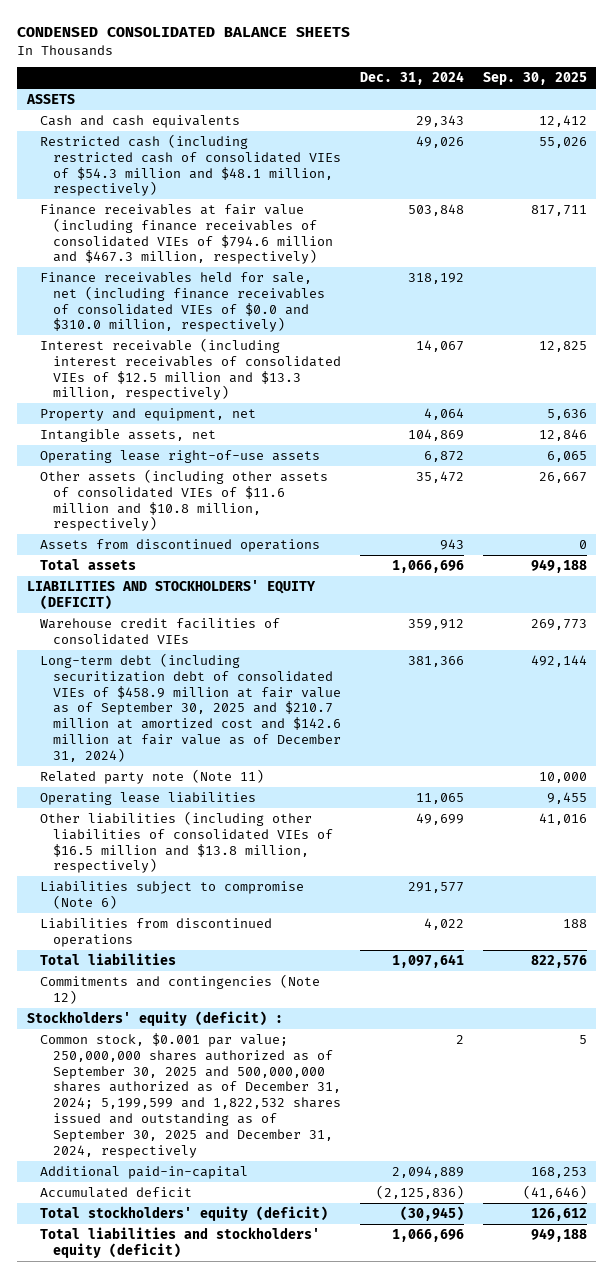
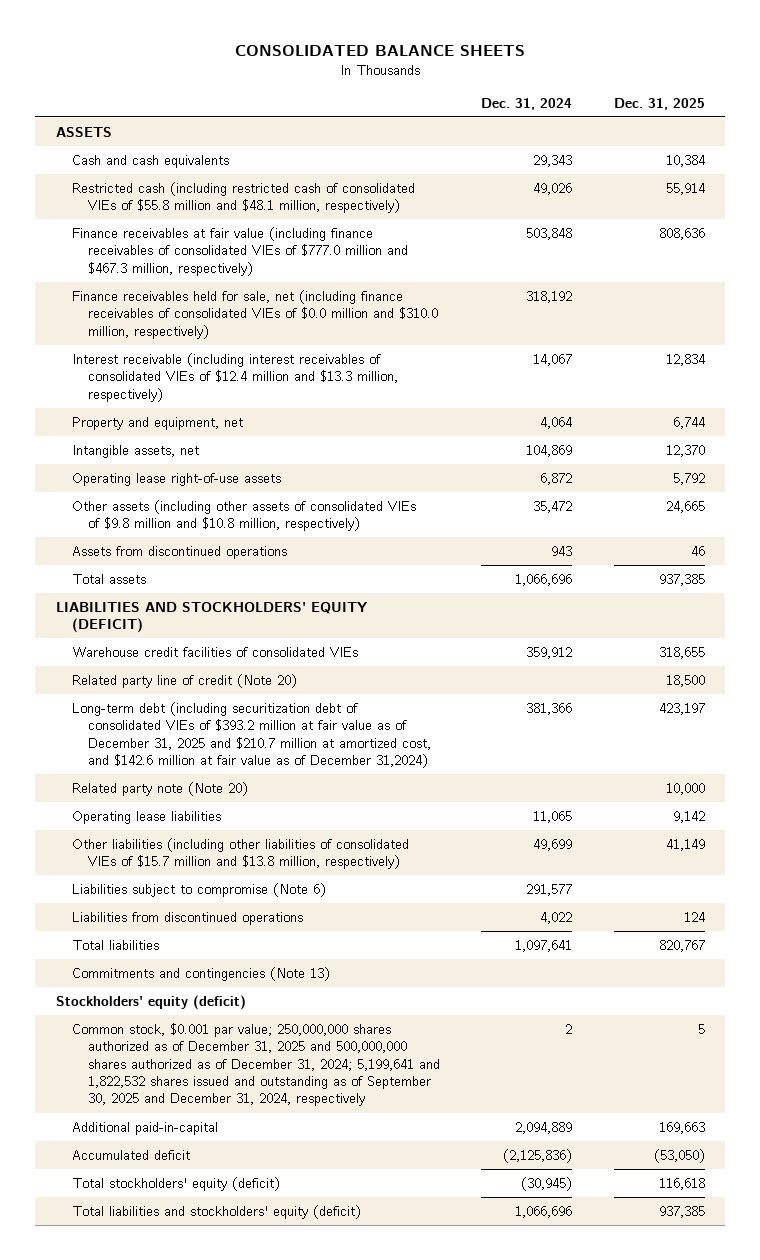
[17,27,351,38] CONDENSED CONSOLIDATED BALANCE SHEETS -> [235,45,526,57] CONSOLIDATED BALANCE SHEETS
[482,72,587,86] Sep. 30, 2025 -> none
none -> [613,97,705,110] Dec. 31, 2025
[39,133,341,197] Restricted cash (including restricted cash of consolidated VIEs of $54.3 million and $48.1 million, respectively) -> [71,181,415,214] Restricted cash (including restricted cash of consolidated VIEs of $55.8 million and $48.1 million, respectively)
[39,203,333,265] Finance receivables at fair value (including finance receivables of consolidated VIEs of $794.6 million and $467.3 million, respectively) -> [71,226,408,276] Finance receivables at fair value (including finance receivables of consolidated VIEs of $777.0 million and $467.3 million, respectively)
[39,271,325,333] Finance receivables held for sale, net (including finance receivables of consolidated VIEs of $0.0 and $310.0 million, respectively) -> [71,289,438,339] Finance receivables held for sale, net (including finance receivables of consolidated VIEs of $0.0 million and $310.0 million, respectively)
[39,337,341,401] Interest receivable (including interest receivables of consolidated VIEs of $12.5 million and $13.3 million, respectively) -> [71,352,398,402] Interest receivable (including interest receivables of consolidated VIEs of $12.4 million and $13.3 million, respectively)
[39,468,328,532] Other assets (including other assets of consolidated VIEs of $11.6 million and $10.8 million, respectively) -> [71,499,416,532] Other assets (including other assets of consolidated VIEs of $9.8 million and $10.8 million, respectively)
none -> [71,673,297,688] Related party line of credit (Note 20)
[39,652,341,762] Long-term debt (including securitization debt of consolidated VIEs of $458.9 million at fair value as of September 30, 2025 and $210.7 million at amortized cost and $142.6 million at fair value as of December 31, 2024) -> [71,701,431,768] Long-term debt (including securitization debt of consolidated VIEs of $393.2 million at fair value as of December 31, 2025 and $210.7 million at amortized cost, and $142.6 million at fair value as of December 31,2024)
[39,768,264,784] Related party note (Note 11) -> [71,781,248,796] Related party note (Note 20)
[39,810,333,874] Other liabilities (including other liabilities of consolidated VIEs of $16.5 million and $13.8 million, respectively) -> [71,837,409,870] Other liabilities (including other liabilities of consolidated VIEs of $15.7 million and $13.8 million, respectively)
[39,973,320,1004] Commitments and contingencies (Note 12) -> [71,966,330,981] Commitments and contingencies (Note 13)
[26,1010,283,1026] Stockholders' equity (deficit) : -> [55,994,246,1010] Stockholders' equity (deficit)
[39,1032,341,1158] Common stock, $0.001 par value; 250,000,000 shares authorized as of September 30, 2025 and 500,000,000 shares authorized as of December 31, 2024; 5,199,599 and 1,822,532 shares issued and outstanding as of September 30, 2025 and December 31, 2024, respectively -> [71,1022,440,1107] Common stock, $0.001 par value; 250,000,000 shares authorized as of December 31, 2025 and 500,000,000 shares authorized as of December 31, 2024; 5,199,641 and 1,822,532 shares issued and outstanding as of September 30, 2025 and December 31, 2024, respectively

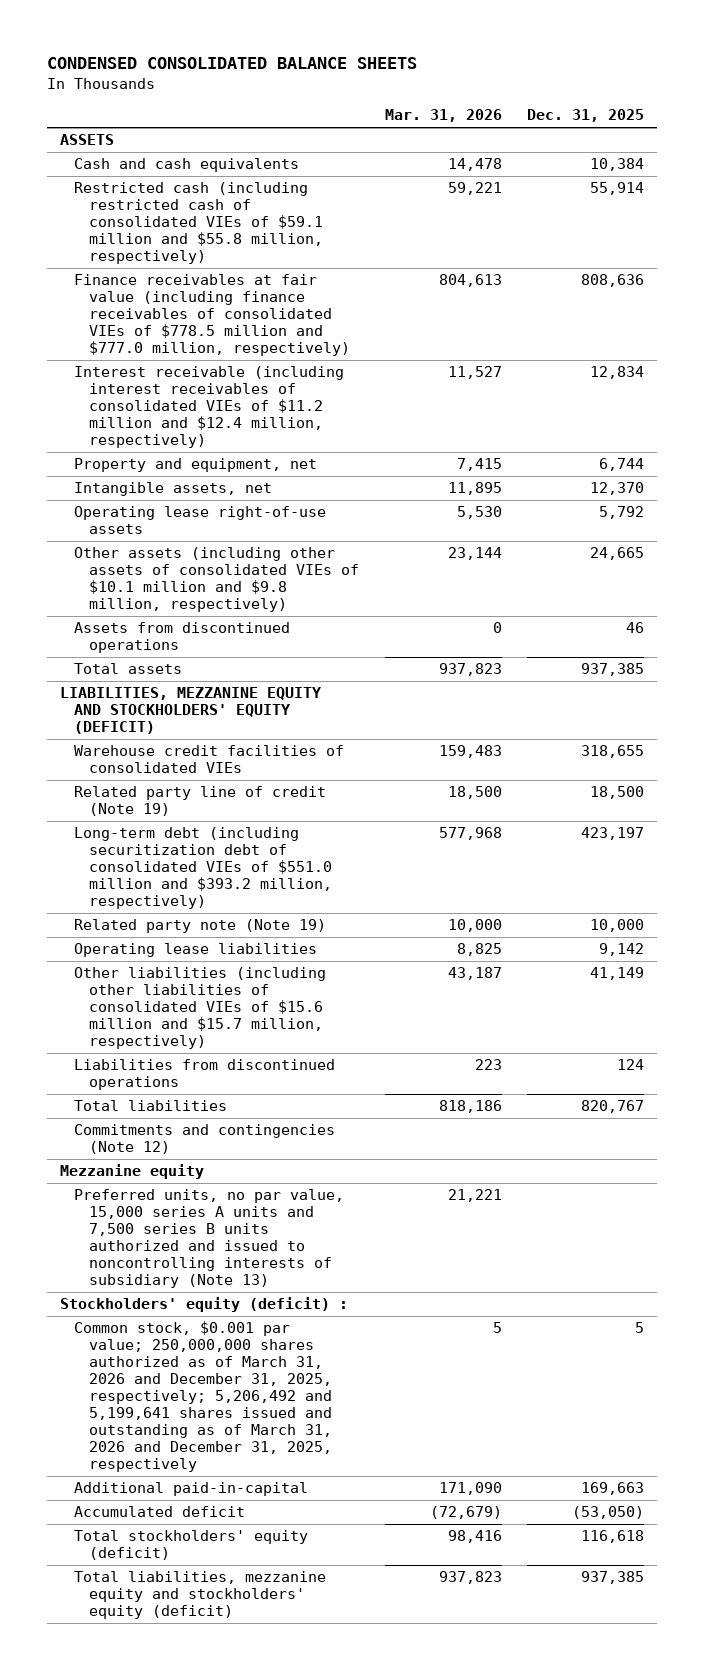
[235,45,526,57] CONSOLIDATED BALANCE SHEETS -> [47,57,418,70] CONDENSED CONSOLIDATED BALANCE SHEETS
[481,97,573,110] Dec. 31, 2024 -> none
none -> [384,109,502,123] Mar. 31, 2026
[71,289,438,339] Finance receivables held for sale, net (including finance receivables of consolidated VIEs of $0.0 million and $310.0 million, respectively) -> none
[71,181,415,214] Restricted cash (including restricted cash of consolidated VIEs of $55.8 million and $48.1 million, respectively) -> [74,182,323,265] Restricted cash (including restricted cash of consolidated VIEs of $59.1 million and $55.8 million, respectively)
[71,226,408,276] Finance receivables at fair value (including finance receivables of consolidated VIEs of $777.0 million and $467.3 million, respectively) -> [74,274,350,357] Finance receivables at fair value (including finance receivables of consolidated VIEs of $778.5 million and $777.0 million, respectively)
[71,352,398,402] Interest receivable (including interest receivables of consolidated VIEs of $12.4 million and $13.3 million, respectively) -> [74,366,345,449] Interest receivable (including interest receivables of consolidated VIEs of $11.2 million and $12.4 million, respectively)
[71,499,416,532] Other assets (including other assets of consolidated VIEs of $9.8 million and $10.8 million, respectively) -> [74,547,359,613] Other assets (including other assets of consolidated VIEs of $10.1 million and $9.8 million, respectively)
[55,601,368,634] LIABILITIES AND STOCKHOLDERS' EQUITY (DEFICIT) -> [59,687,321,735] LIABILITIES, MEZZANINE EQUITY AND STOCKHOLDERS' EQUITY (DEFICIT)
[71,673,297,688] Related party line of credit (Note 20) -> [74,786,327,817] Related party line of credit (Note 19)
[71,701,431,768] Long-term debt (including securitization debt of consolidated VIEs of $393.2 million at fair value as of December 31, 2025 and $210.7 million at amortized cost, and $142.6 million at fair value as of December 31,2024) -> [74,827,332,910] Long-term debt (including securitization debt of consolidated VIEs of $551.0 million and $393.2 million, respectively)
[71,781,248,796] Related party note (Note 20) -> [74,919,327,934] Related party note (Note 19)
[71,882,326,897] Liabilities subject to compromise (Note 6) -> none
[71,837,409,870] Other liabilities (including other liabilities of consolidated VIEs of $15.7 million and $13.8 million, respectively) -> [74,967,327,1050] Other liabilities (including other liabilities of consolidated VIEs of $15.6 million and $15.7 million, respectively)
[71,966,330,981] Commitments and contingencies (Note 13) -> [74,1124,336,1155] Commitments and contingencies (Note 12)
none -> [59,1164,204,1180] Mezzanine equity
none -> [74,1189,345,1289] Preferred units, no par value, 15,000 series A units and 7,500 series B units authorized and issued to noncontrolling interests of subsidiary (Note 13)
[55,994,246,1010] Stockholders' equity (deficit) -> [59,1297,348,1313] Stockholders' equity (deficit) :
[71,1022,440,1107] Common stock, $0.001 par value; 250,000,000 shares authorized as of December 31, 2025 and 500,000,000 shares authorized as of December 31, 2024; 5,199,641 and 1,822,532 shares issued and outstanding as of September 30, 2025 and December 31, 2024, respectively -> [74,1321,332,1473] Common stock, $0.001 par value; 250,000,000 shares authorized as of March 31, 2026 and December 31, 2025, respectively; 5,206,492 and 5,199,641 shares issued and outstanding as of March 31, 2026 and December 31, 2025, respectively
[71,1204,361,1219] Total liabilities and stockholders' equity (deficit) -> [74,1571,327,1620] Total liabilities, mezzanine equity and stockholders' equity (deficit)

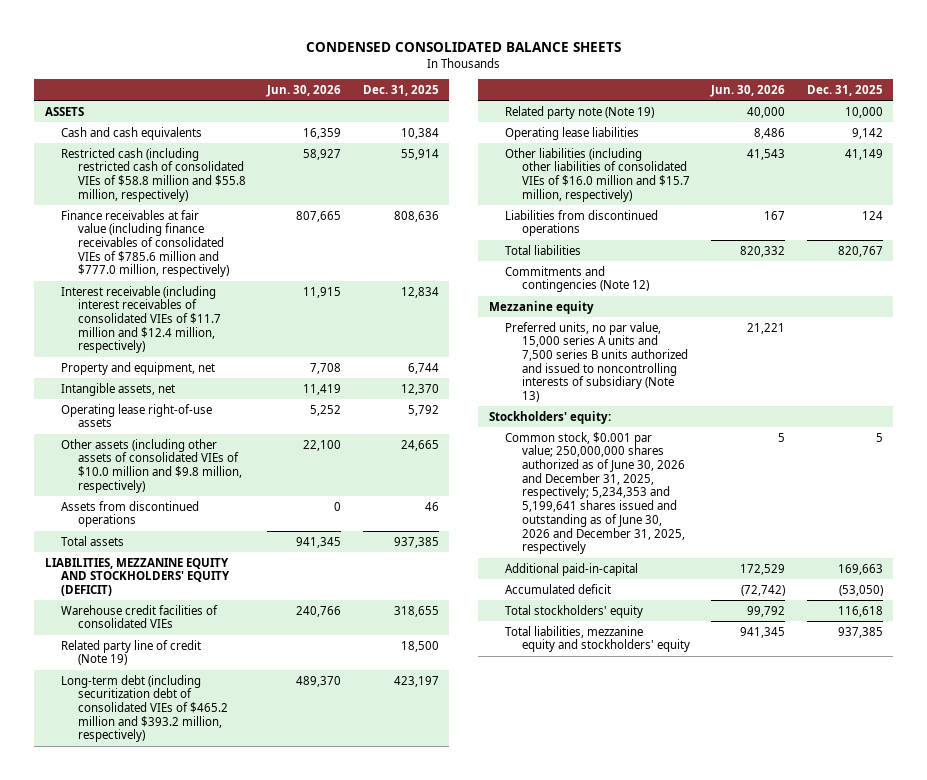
[384,109,502,123] Mar. 31, 2026 -> none
none -> [266,84,342,97] Jun. 30, 2026
[74,182,323,265] Restricted cash (including restricted cash of consolidated VIEs of $59.1 million and $55.8 million, respectively) -> [61,147,246,202] Restricted cash (including restricted cash of consolidated VIEs of $58.8 million and $55.8 million, respectively)
[74,274,350,357] Finance receivables at fair value (including finance receivables of consolidated VIEs of $778.5 million and $777.0 million, respectively) -> [61,209,229,278] Finance receivables at fair value (including finance receivables of consolidated VIEs of $785.6 million and $777.0 million, respectively)
[74,366,345,449] Interest receivable (including interest receivables of consolidated VIEs of $11.2 million and $12.4 million, respectively) -> [61,285,221,354] Interest receivable (including interest receivables of consolidated VIEs of $11.7 million and $12.4 million, respectively)
[74,547,359,613] Other assets (including other assets of consolidated VIEs of $10.1 million and $9.8 million, respectively) -> [61,438,242,493] Other assets (including other assets of consolidated VIEs of $10.0 million and $9.8 million, respectively)
[74,827,332,910] Long-term debt (including securitization debt of consolidated VIEs of $551.0 million and $393.2 million, respectively) -> [61,674,228,743] Long-term debt (including securitization debt of consolidated VIEs of $465.2 million and $393.2 million, respectively)
[74,967,327,1050] Other liabilities (including other liabilities of consolidated VIEs of $15.6 million and $15.7 million, respectively) -> [505,147,690,202] Other liabilities (including other liabilities of consolidated VIEs of $16.0 million and $15.7 million, respectively)
[59,1297,348,1313] Stockholders' equity (deficit) : -> [488,410,611,424] Stockholders' equity:
[74,1321,332,1473] Common stock, $0.001 par value; 250,000,000 shares authorized as of March 31, 2026 and December 31, 2025, respectively; 5,206,492 and 5,199,641 shares issued and outstanding as of March 31, 2026 and December 31, 2025, respectively -> [505,431,685,555] Common stock, $0.001 par value; 250,000,000 shares authorized as of June 30, 2026 and December 31, 2025, respectively; 5,234,353 and 5,199,641 shares issued and outstanding as of June 30, 2026 and December 31, 2025, respectively
[74,1530,309,1561] Total stockholders' equity (deficit) -> [505,604,644,618] Total stockholders' equity
[74,1571,327,1620] Total liabilities, mezzanine equity and stockholders' equity (deficit) -> [505,625,690,653] Total liabilities, mezzanine equity and stockholders' equity

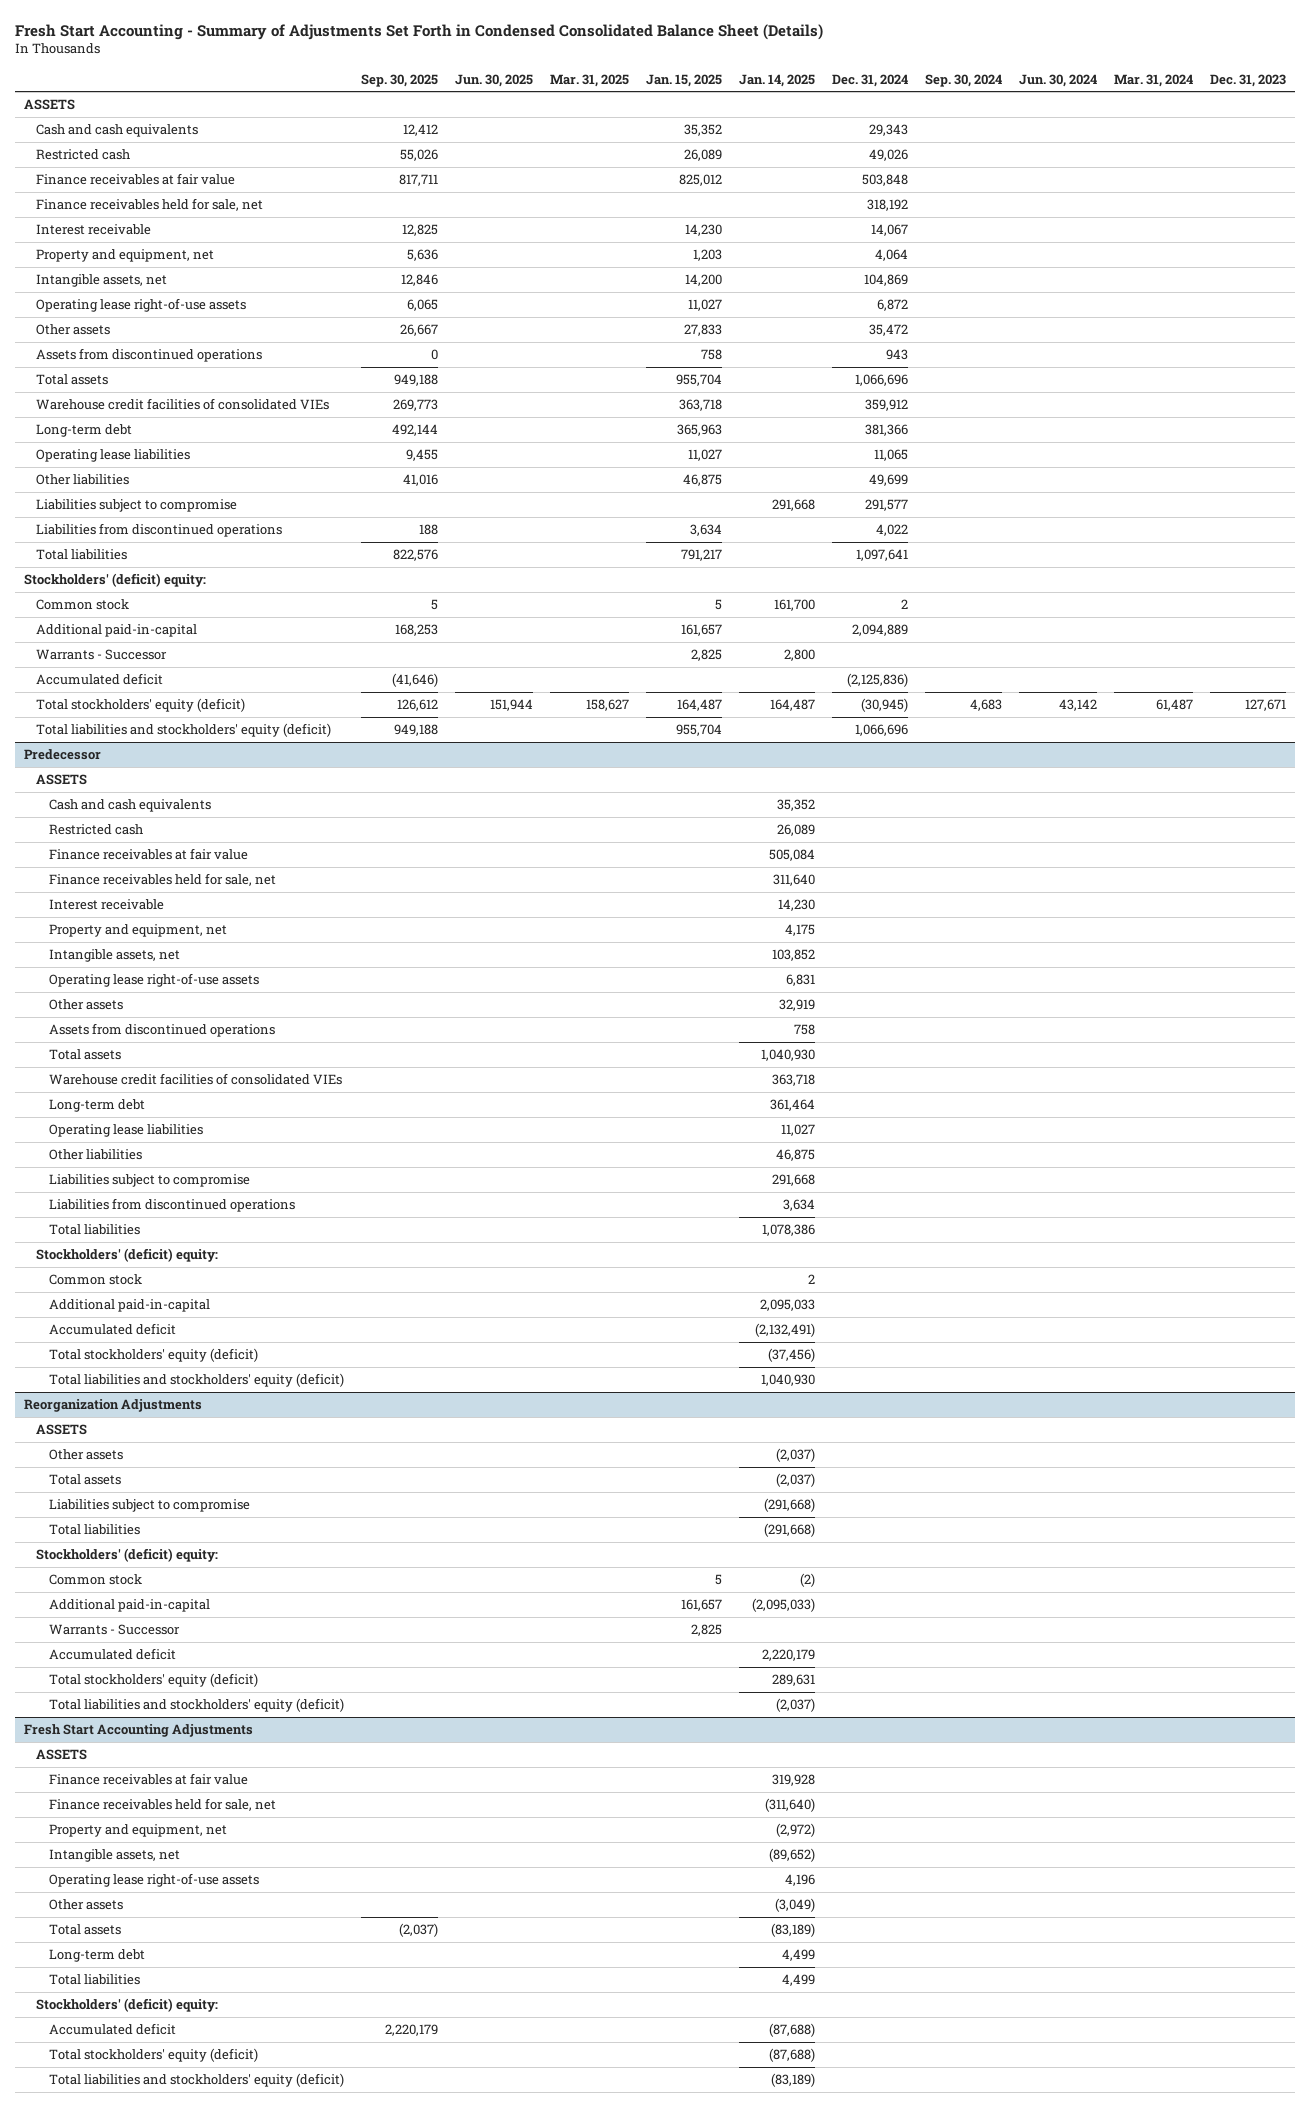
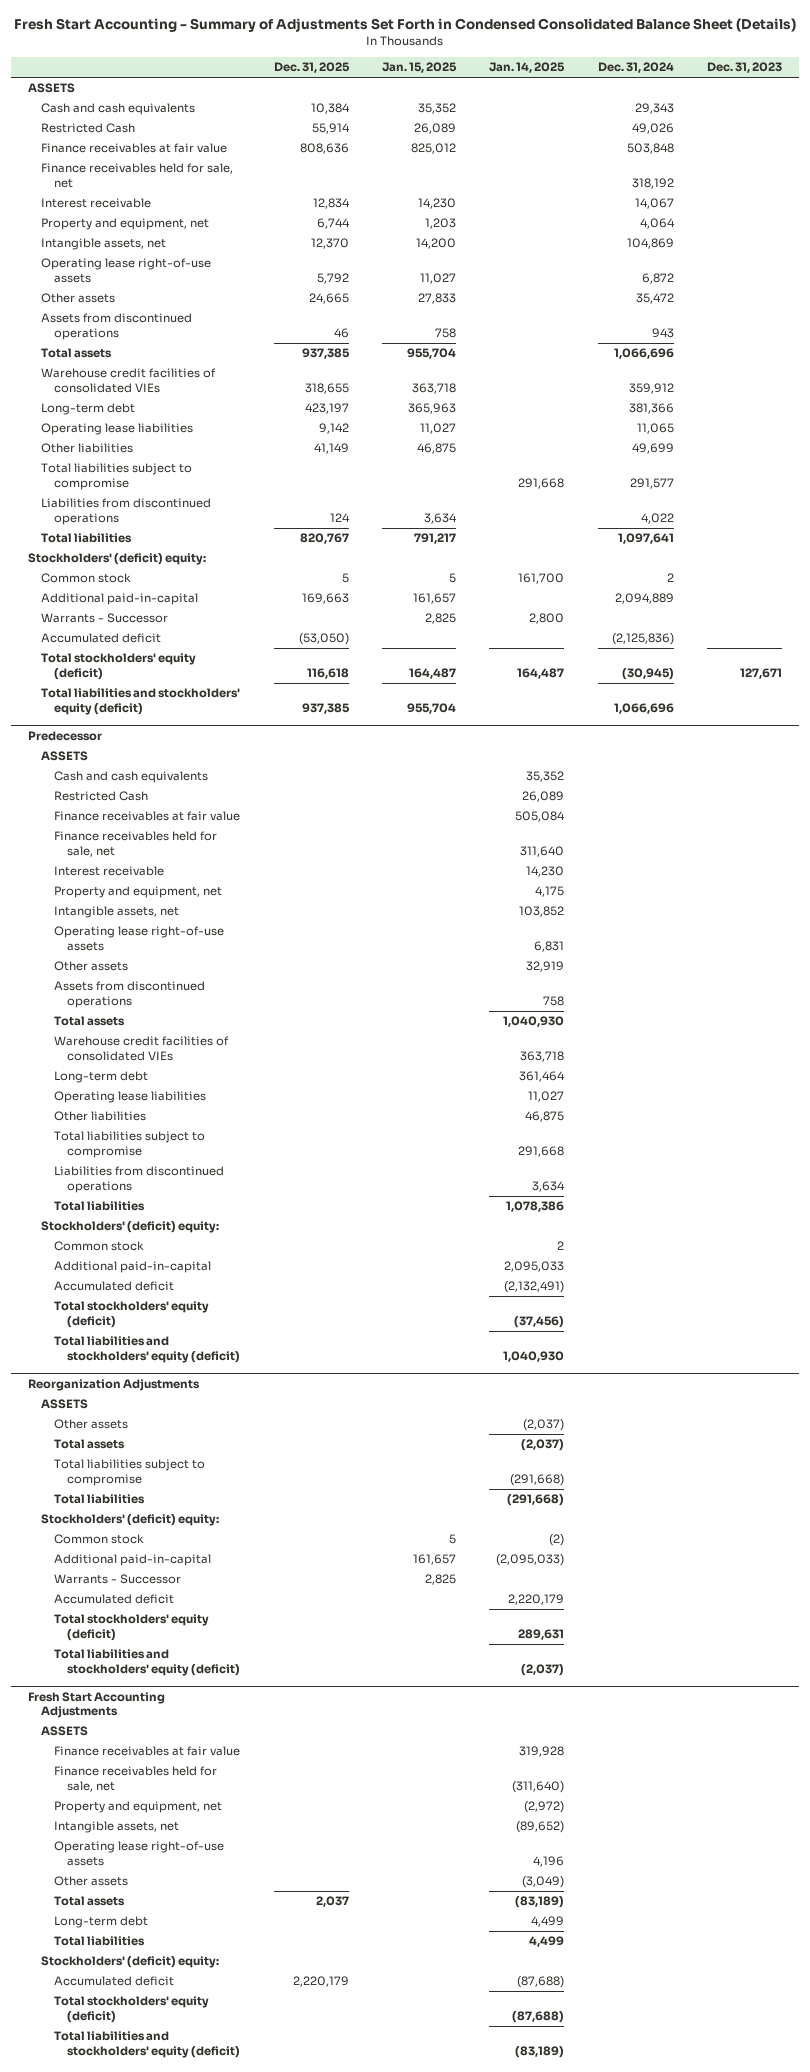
[361,73,439,87] Sep. 30, 2025 -> none
[455,73,534,87] Jun. 30, 2025 -> none
[550,73,630,87] Mar. 31, 2025 -> none
[925,73,1003,87] Sep. 30, 2024 -> none
[1019,73,1098,87] Jun. 30, 2024 -> none
[1114,73,1194,87] Mar. 31, 2024 -> none
none -> [273,62,350,74] Dec. 31, 2025
[36,149,131,161] Restricted cash -> [40,123,135,134] Restricted Cash
[36,499,238,513] Liabilities subject to compromise -> [40,463,192,491] Total liabilities subject to compromise
[49,824,144,836] Restricted cash -> [54,791,149,802] Restricted Cash
[49,1174,251,1188] Liabilities subject to compromise -> [54,1131,206,1159] Total liabilities subject to compromise
[49,1499,251,1513] Liabilities subject to compromise -> [54,1459,206,1487] Total liabilities subject to compromise

